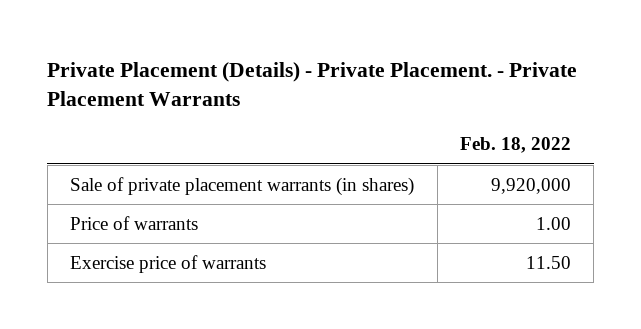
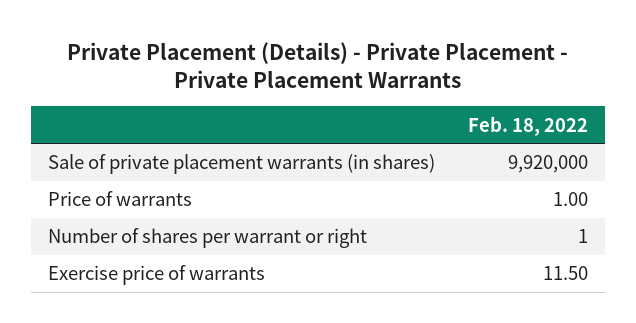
[47,61,578,106] Private Placement (Details) - Private Placement. - Private Placement Warrants -> [67,41,569,89] Private Placement (Details) - Private Placement - Private Placement Warrants
none -> [47,228,367,249] Number of shares per warrant or right

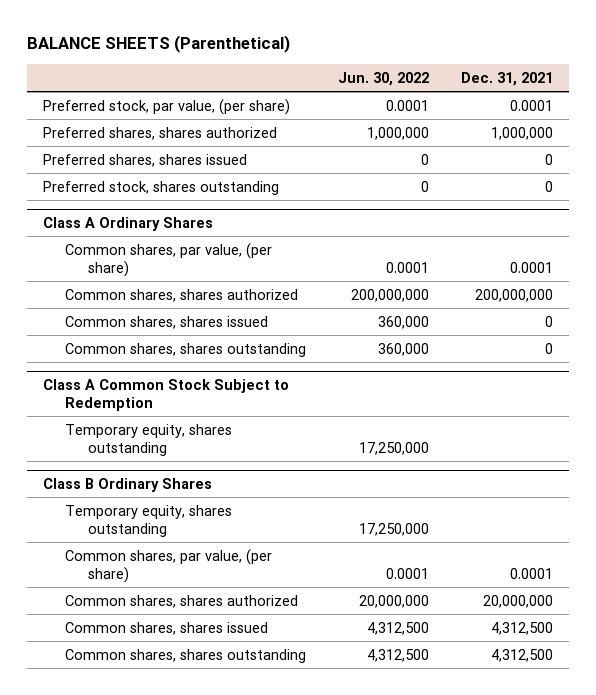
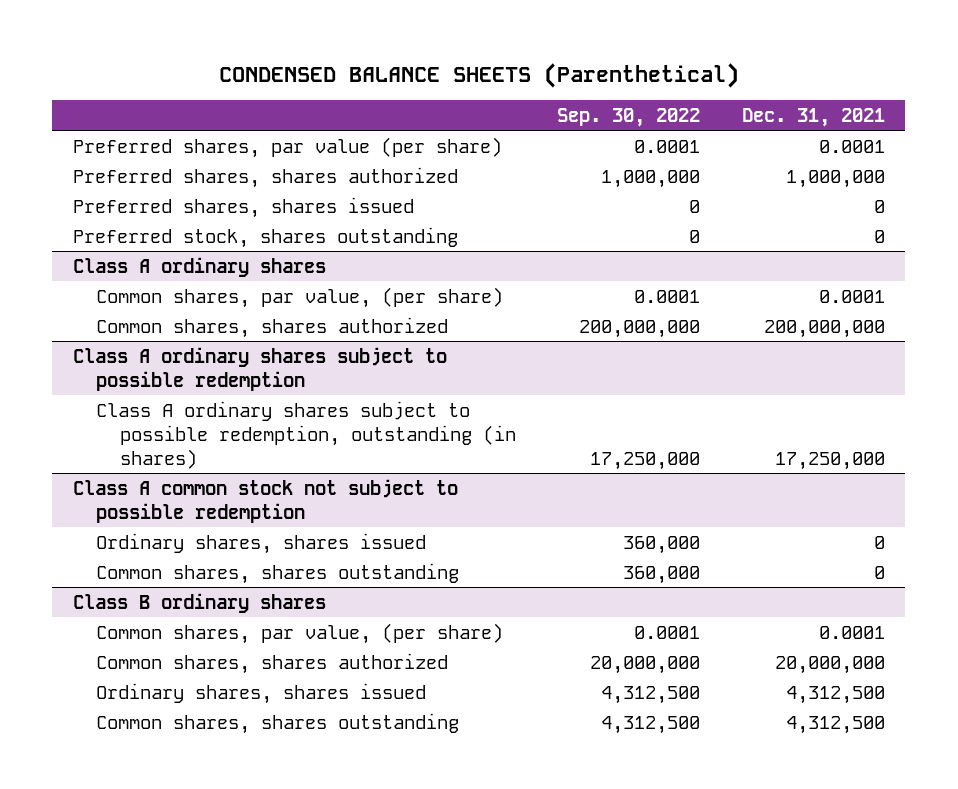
[26,35,290,54] BALANCE SHEETS (Parenthetical) -> [218,62,739,88] CONDENSED BALANCE SHEETS (Parenthetical)
[338,71,430,86] Jun. 30, 2022 -> none
none -> [557,107,701,127] Sep. 30, 2022
[42,98,290,115] Preferred stock, par value, (per share) -> [73,136,503,158] Preferred shares, par value (per share)
[42,216,213,231] Class A Ordinary Shares -> [73,256,327,277] Class A ordinary shares
none -> [73,346,448,391] Class A ordinary shares subject to possible redemption
none -> [96,400,516,469] Class A ordinary shares subject to possible redemption, outstanding (in shares)
none -> [73,478,459,523] Class A common stock not subject to possible redemption
[65,315,269,329] Common shares, shares issued -> [96,532,427,554] Ordinary shares, shares issued
[42,378,289,412] Class A Common Stock Subject to Redemption -> none
[65,423,233,456] Temporary equity, shares outstanding -> none
[65,504,233,537] Temporary equity, shares outstanding -> none
[42,477,212,492] Class B Ordinary Shares -> [73,592,327,613] Class B ordinary shares
[65,621,269,635] Common shares, shares issued -> [96,682,427,704] Ordinary shares, shares issued

